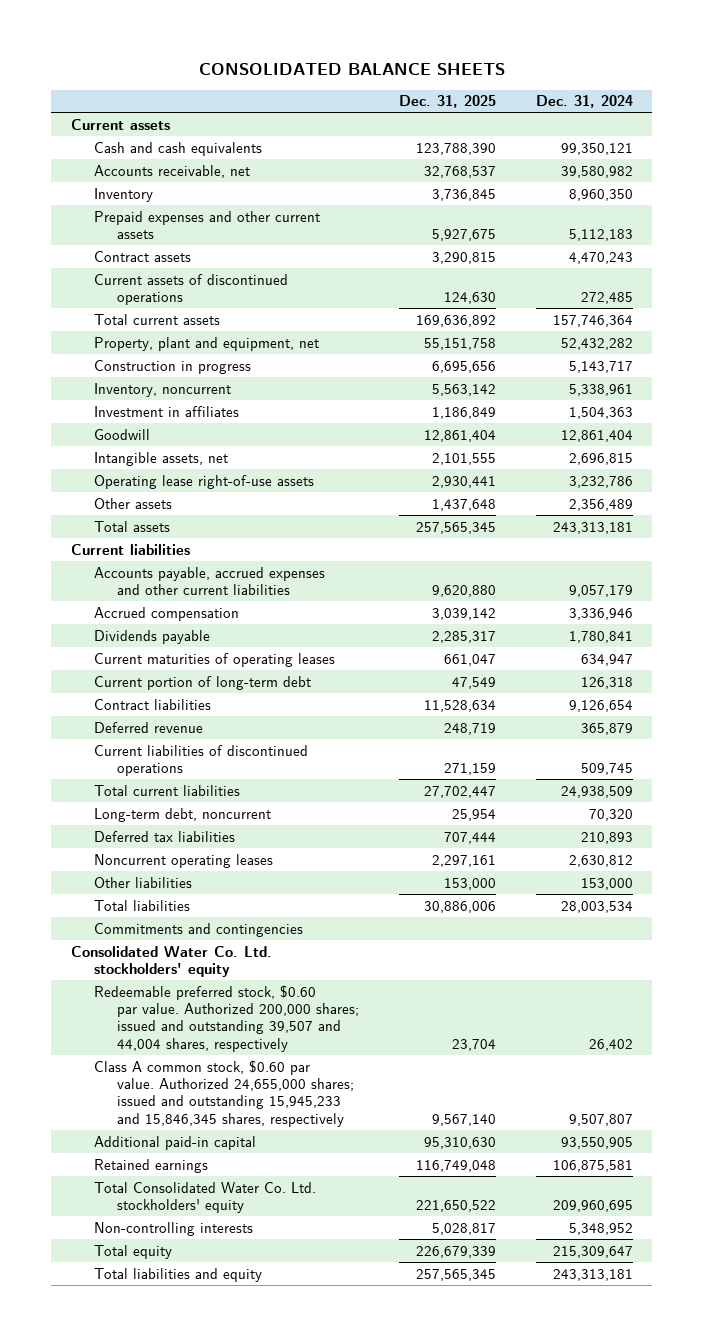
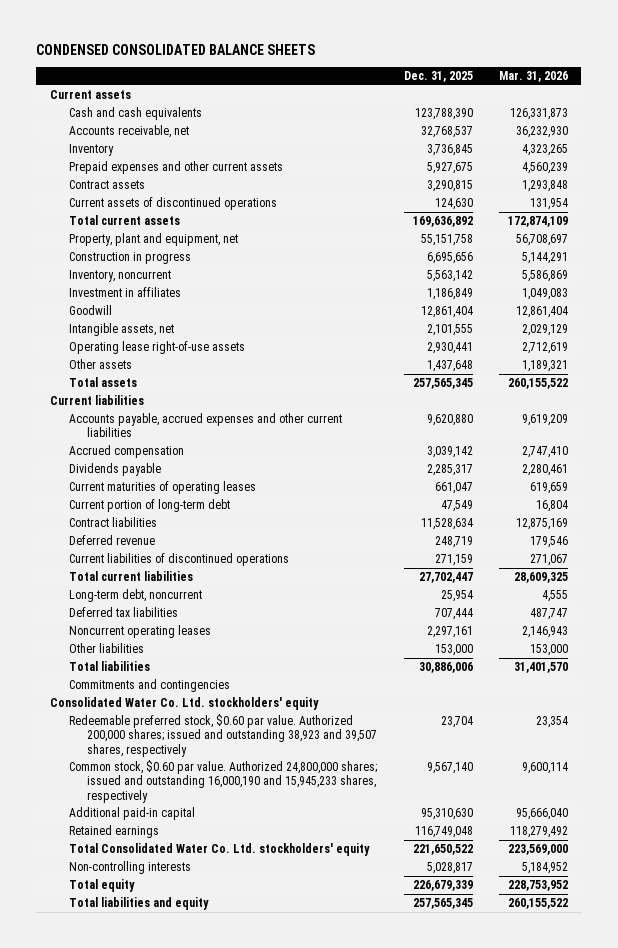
[198,62,505,75] CONSOLIDATED BALANCE SHEETS -> [36,44,316,56] CONDENSED CONSOLIDATED BALANCE SHEETS
[535,95,633,109] Dec. 31, 2024 -> none
none -> [499,71,569,83] Mar. 31, 2026
[94,984,360,1052] Redeemable preferred stock, $0.60 par value. Authorized 200,000 shares; issued and outstanding 39,507 and 44,004 shares, respectively -> [68,714,378,757] Redeemable preferred stock, $0.60 par value. Authorized 200,000 shares; issued and outstanding 38,923 and 39,507 shares, respectively
[94,1059,355,1127] Class A common stock, $0.60 par value. Authorized 24,655,000 shares; issued and outstanding 15,945,233 and 15,846,345 shares, respectively -> [68,760,377,803] Common stock, $0.60 par value. Authorized 24,800,000 shares; issued and outstanding 16,000,190 and 15,945,233 shares, respectively

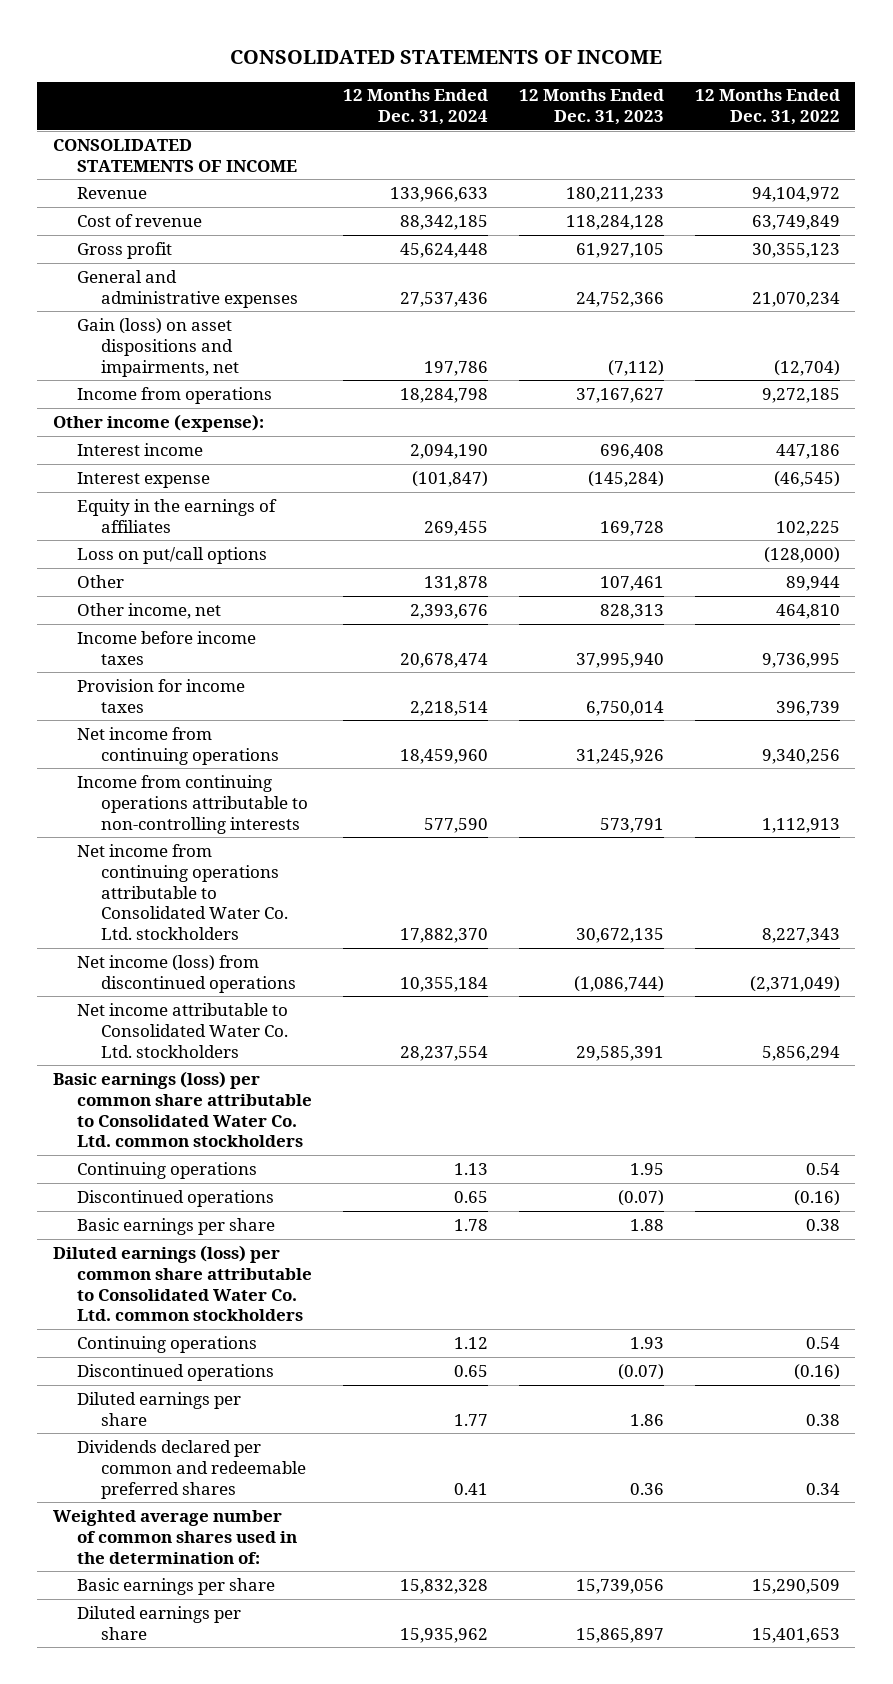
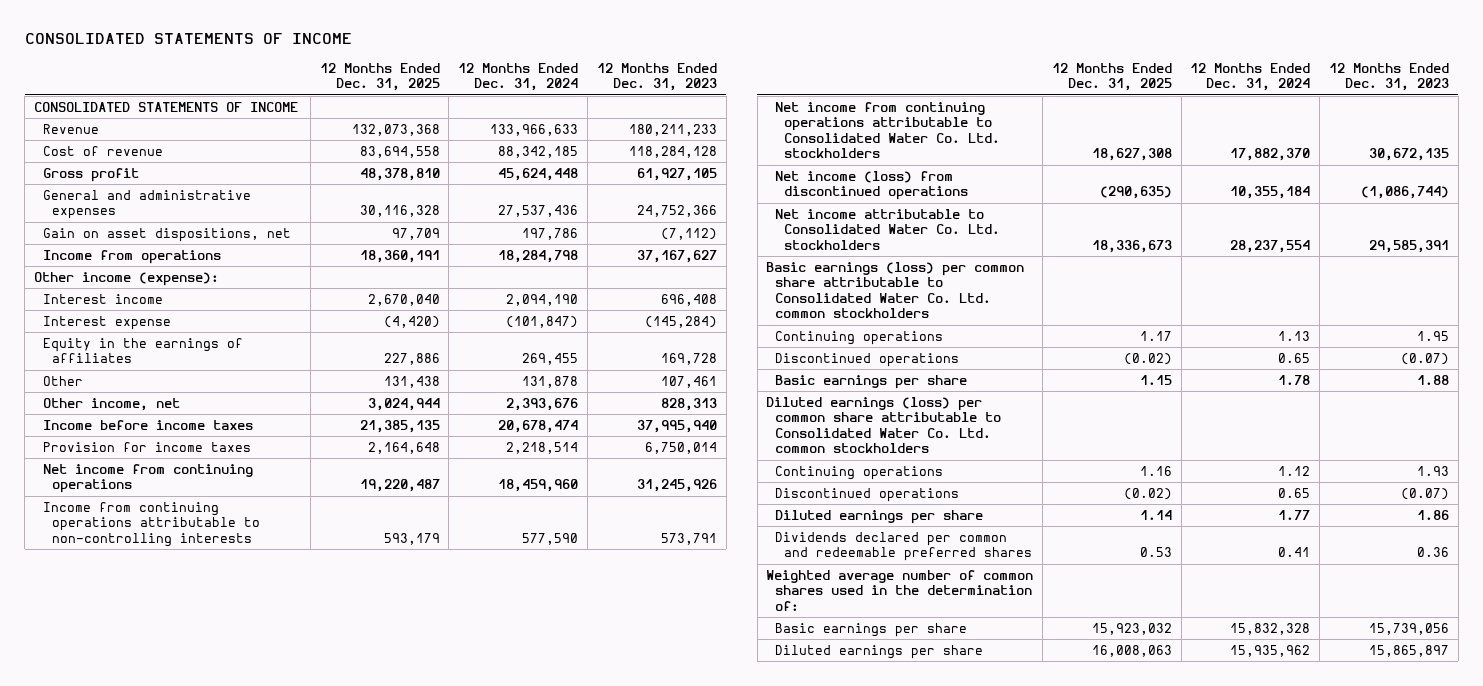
[694,89,840,126] 12 Months Ended Dec. 31, 2022 -> none
none -> [319,62,440,92] 12 Months Ended Dec. 31, 2025
[76,317,240,377] Gain (loss) on asset dispositions and impairments, net -> [43,227,292,242] Gain on asset dispositions, net
[76,546,267,564] Loss on put/call options -> none

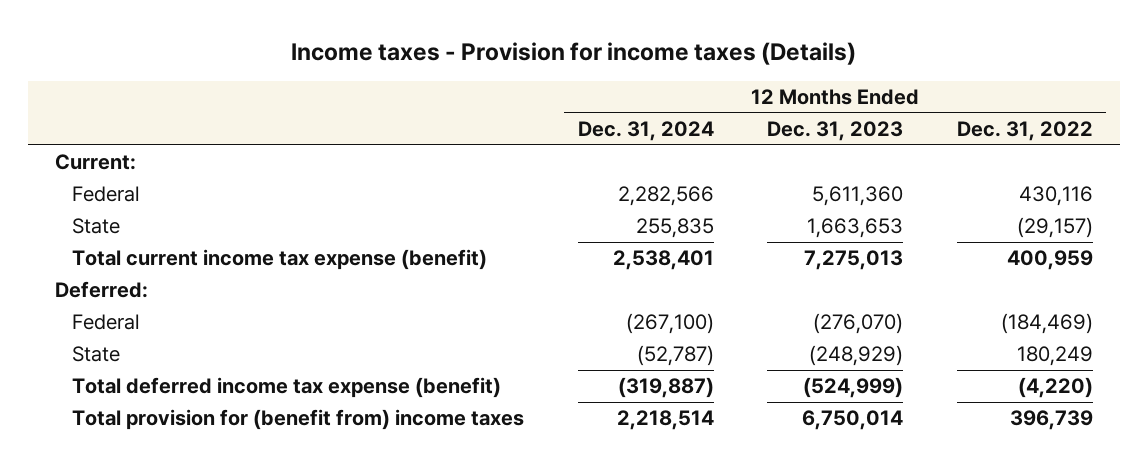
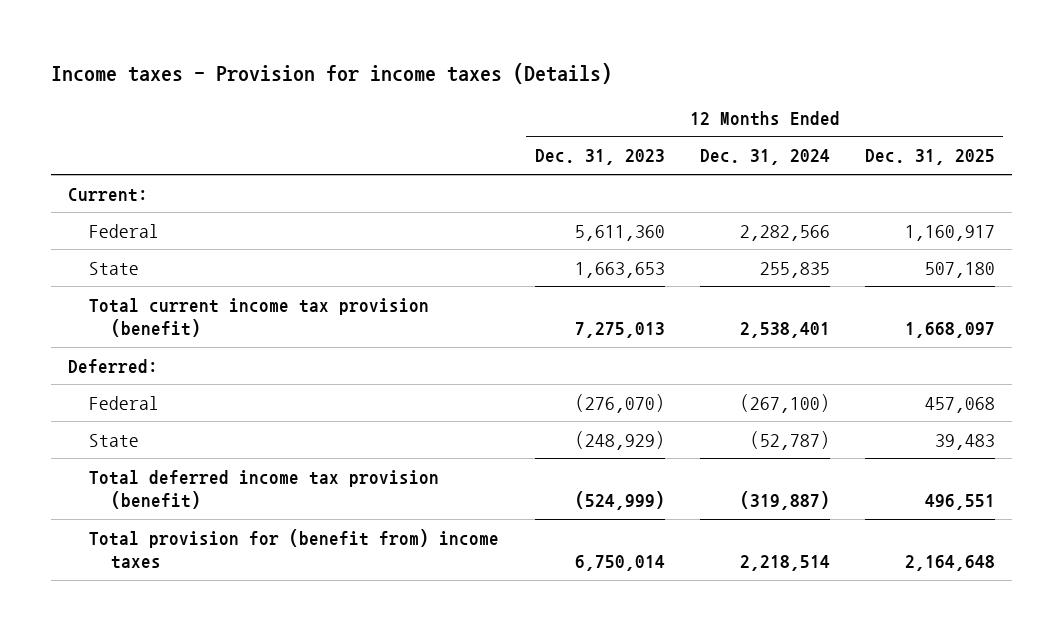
[956,121,1093,142] Dec. 31, 2022 -> none
none -> [864,149,995,166] Dec. 31, 2025
[71,249,487,271] Total current income tax expense (benefit) -> [89,297,430,337] Total current income tax provision (benefit)
[71,377,501,399] Total deferred income tax expense (benefit) -> [89,469,440,509] Total deferred income tax provision (benefit)

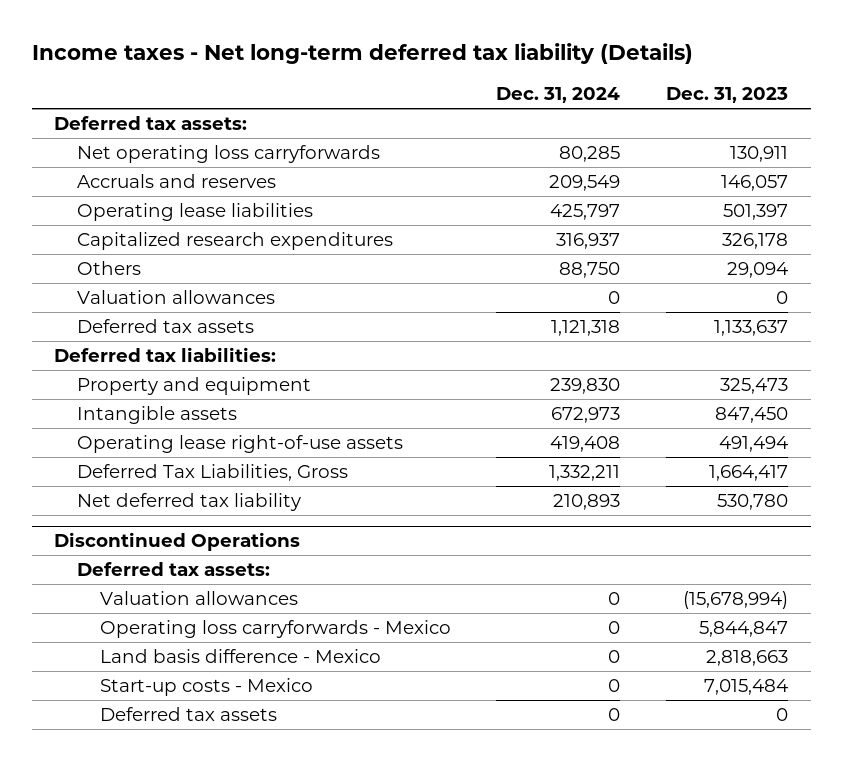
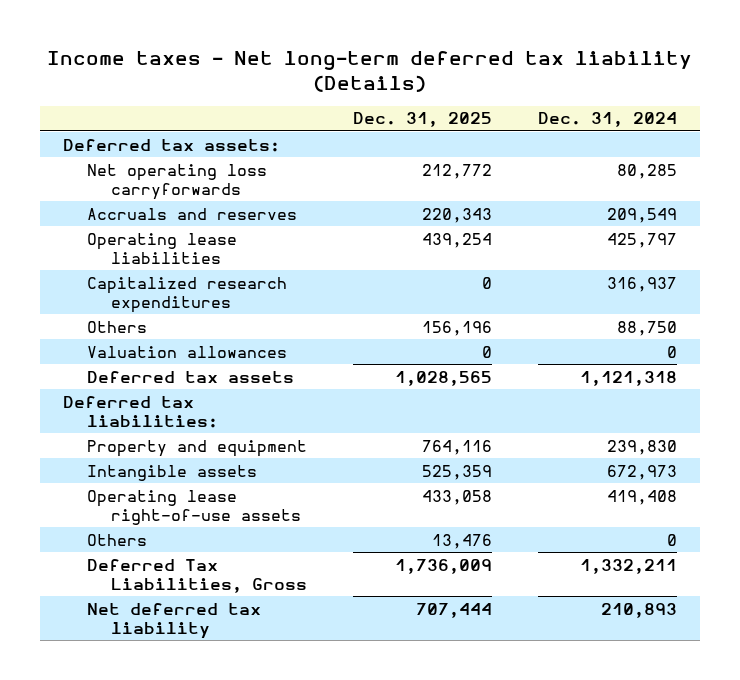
[666,87,789,104] Dec. 31, 2023 -> none
none -> [352,112,492,128] Dec. 31, 2025
none -> [86,533,147,546] Others
[54,532,301,552] Discontinued Operations -> none
[77,562,271,577] Deferred tax assets: -> none
[99,591,298,606] Valuation allowances -> none
[99,620,451,639] Operating loss carryforwards - Mexico -> none
[99,649,381,664] Land basis difference - Mexico -> none
[99,678,313,697] Start-up costs - Mexico -> none
[99,707,277,722] Deferred tax assets -> none

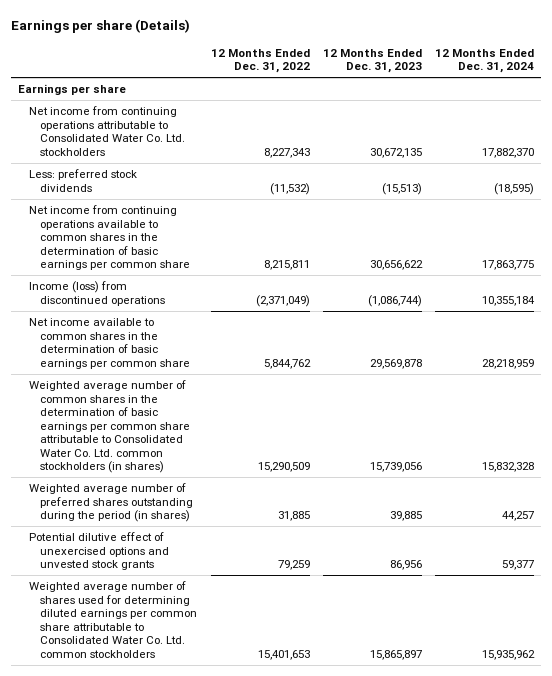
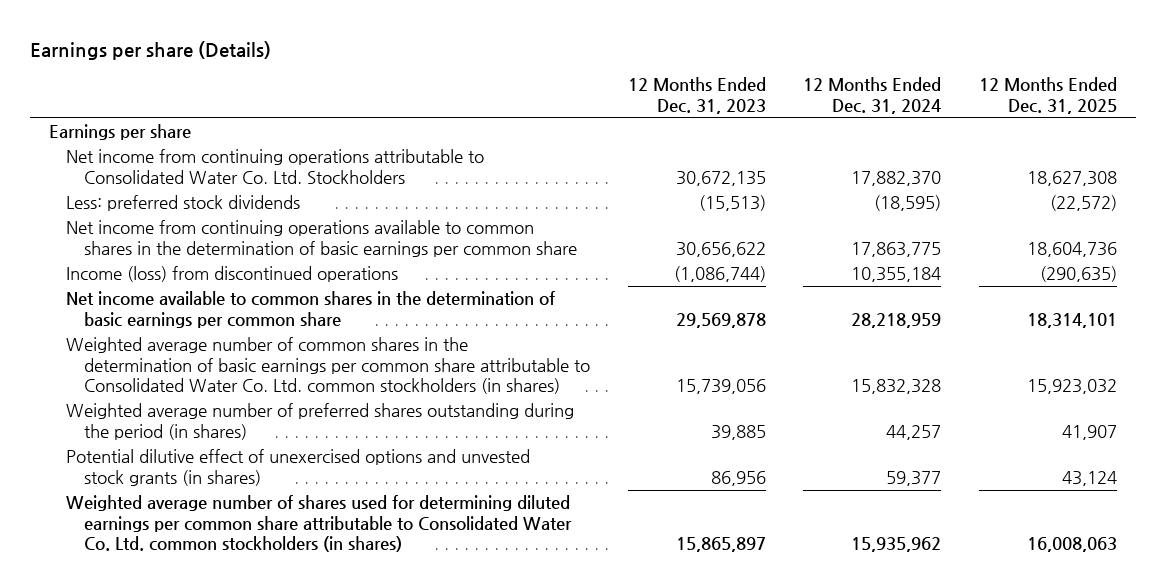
[210,48,310,74] 12 Months Ended Dec. 31, 2022 -> none
none -> [979,77,1118,114] 12 Months Ended Dec. 31, 2025
[29,106,186,156] Net income from continuing operations attributable to Consolidated Water Co. Ltd. stockholders -> [66,149,485,184] Net income from continuing operations attributable to Consolidated Water Co. Ltd. Stockholders
[29,532,170,571] Potential dilutive effect of unexercised options and unvested stock grants -> [66,449,531,486] Potential dilutive effect of unexercised options and unvested stock grants (in shares)
[29,581,198,658] Weighted average number of shares used for determining diluted earnings per common share attributable to Consolidated Water Co. Ltd. common stockholders -> [66,495,572,553] Weighted average number of shares used for determining diluted earnings per common share attributable to Consolidated Water Co. Ltd. common stockholders (in shares)

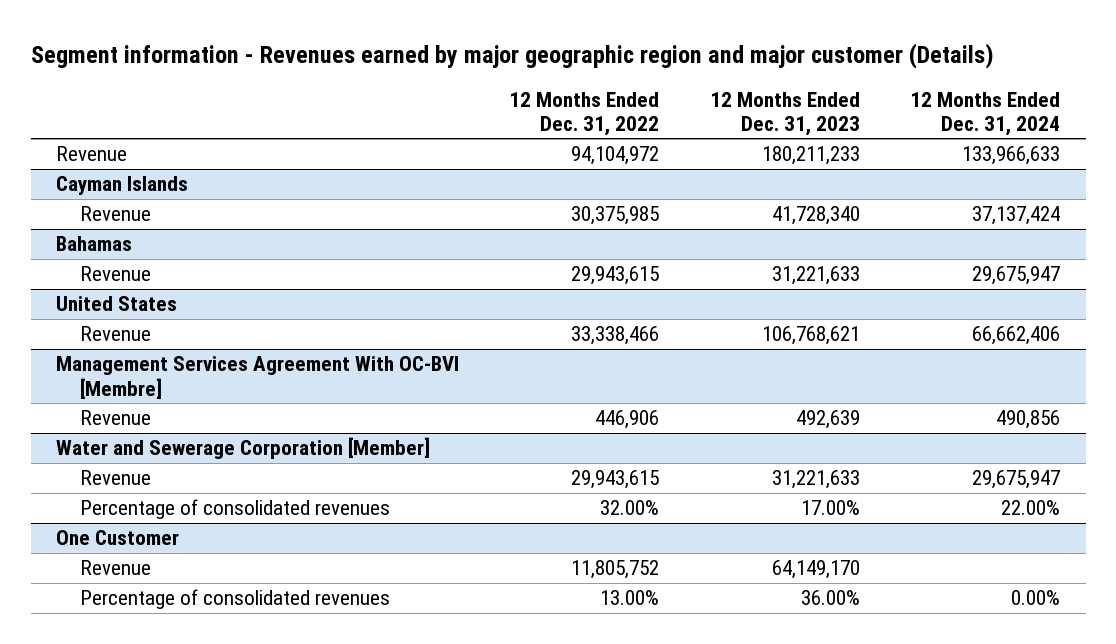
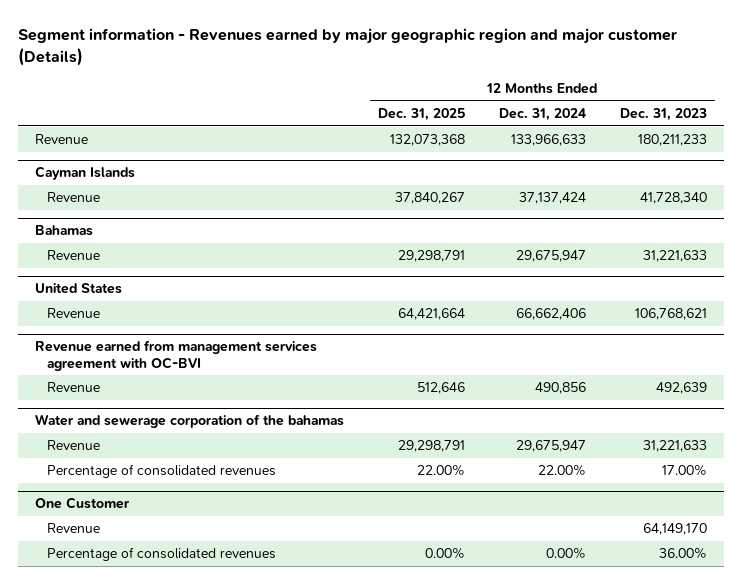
[509,91,660,137] 12 Months Ended Dec. 31, 2022 -> none
none -> [378,108,466,122] Dec. 31, 2025
[55,356,459,399] Management Services Agreement With OC-BVI [Membre] -> [35,340,318,371] Revenue earned from management services agreement with OC-BVI
[55,437,430,460] Water and Sewerage Corporation [Member] -> [35,414,345,429] Water and sewerage corporation of the bahamas

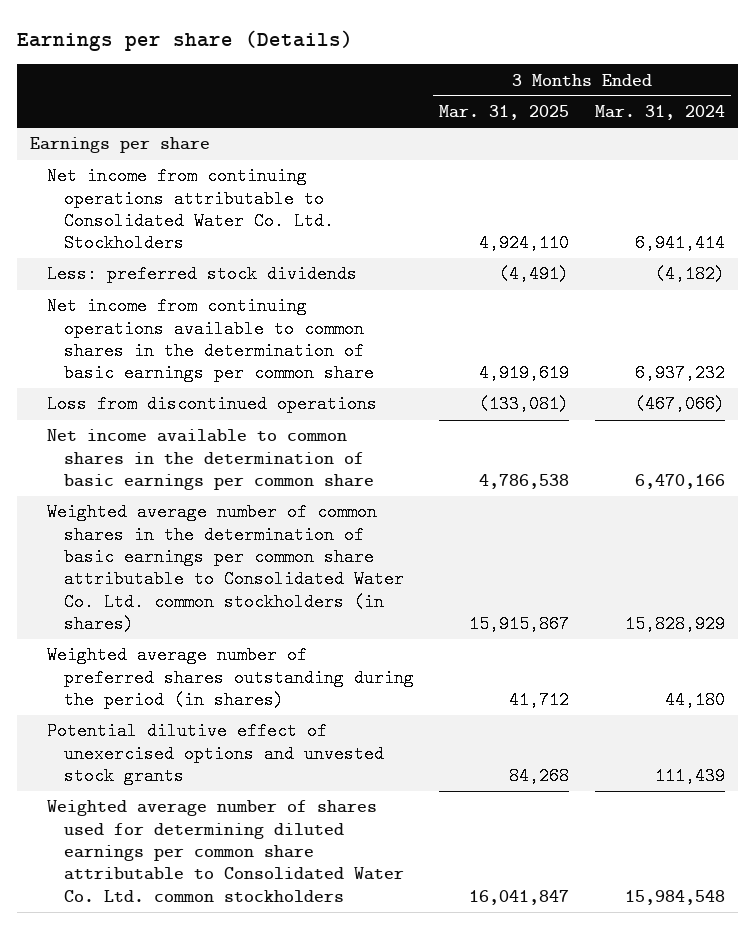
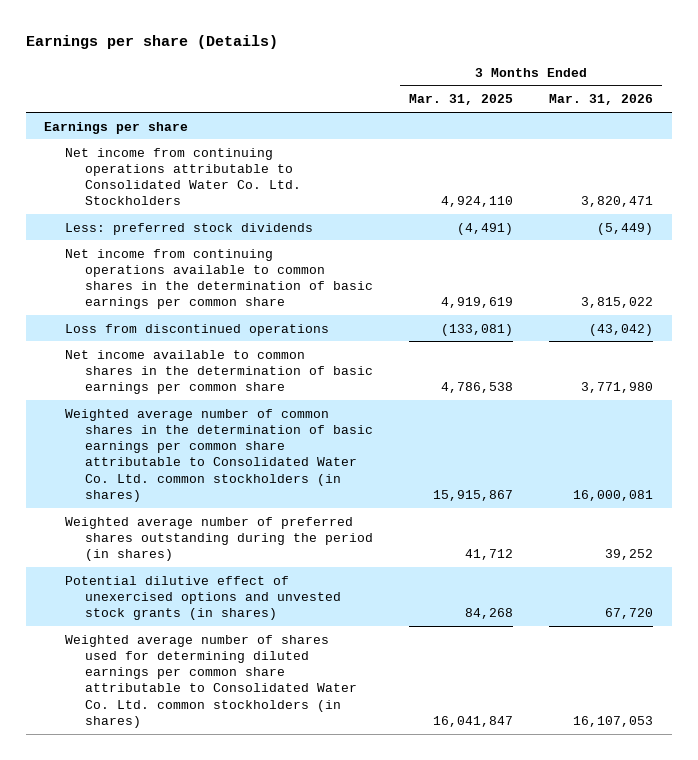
[594,105,725,121] Mar. 31, 2024 -> none
none -> [549,94,654,106] Mar. 31, 2026
[46,722,384,786] Potential dilutive effect of unexercised options and unvested stock grants -> [64,575,342,621] Potential dilutive effect of unexercised options and unvested stock grants (in shares)
[46,800,404,902] Weighted average number of shares used for determining diluted earnings per common share attributable to Consolidated Water Co. Ltd. common stockholders -> [64,634,358,728] Weighted average number of shares used for determining diluted earnings per common share attributable to Consolidated Water Co. Ltd. common stockholders (in shares)

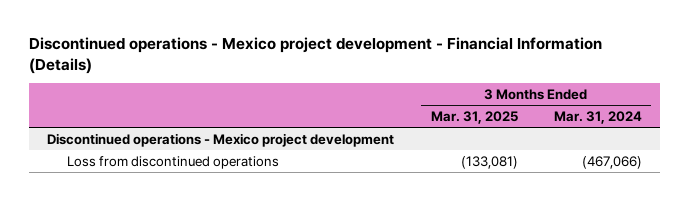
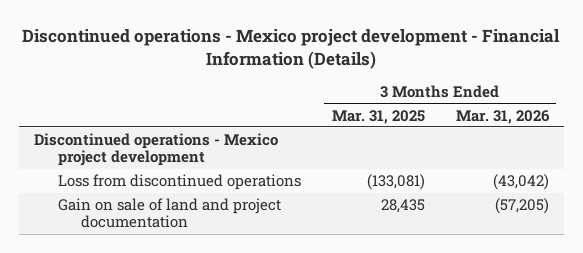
[554,110,643,124] Mar. 31, 2024 -> none
none -> [455,109,550,124] Mar. 31, 2026
none -> [57,198,281,229] Gain on sale of land and project documentation

